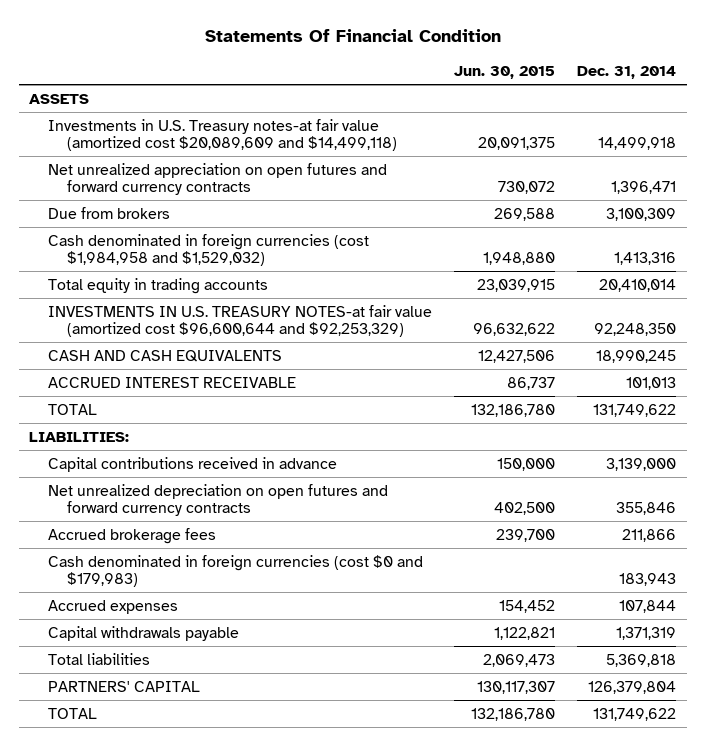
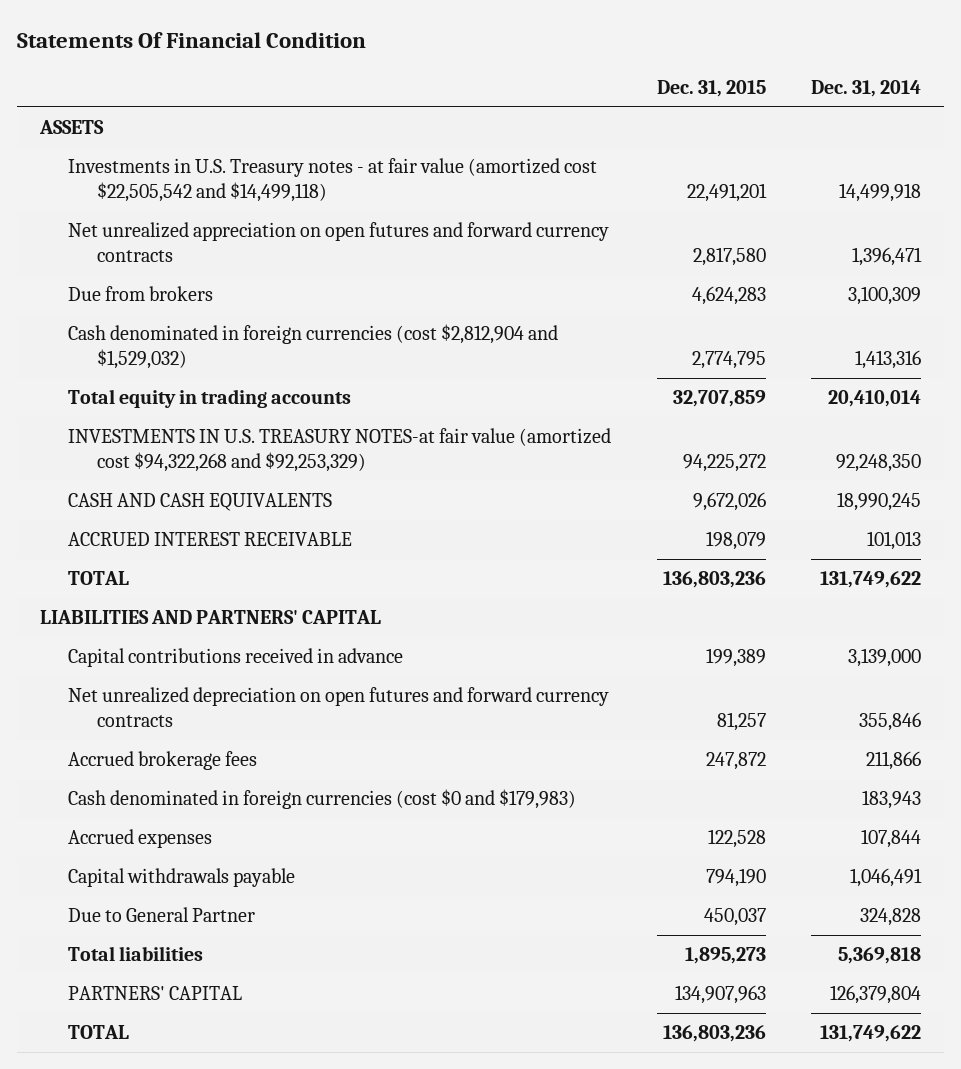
[454,66,556,80] Jun. 30, 2015 -> none
none -> [656,80,766,98] Dec. 31, 2015
[48,118,397,152] Investments in U.S. Treasury notes-at fair value (amortized cost $20,089,609 and $14,499,118) -> [68,158,598,203] Investments in U.S. Treasury notes - at fair value (amortized cost $22,505,542 and $14,499,118)
[48,233,370,267] Cash denominated in foreign currencies (cost $1,984,958 and $1,529,032) -> [68,324,559,370] Cash denominated in foreign currencies (cost $2,812,904 and $1,529,032)
[48,304,433,338] INVESTMENTS IN U.S. TREASURY NOTES-at fair value (amortized cost $96,600,644 and $92,253,329) -> [68,428,612,473] INVESTMENTS IN U.S. TREASURY NOTES-at fair value (amortized cost $94,322,268 and $92,253,329)
[29,431,130,442] LIABILITIES: -> [39,610,381,625] LIABILITIES AND PARTNERS' CAPITAL
[616,626,677,640] 1,371,319 -> [849,868,922,888] 1,046,491
none -> [68,907,256,923] Due to General Partner

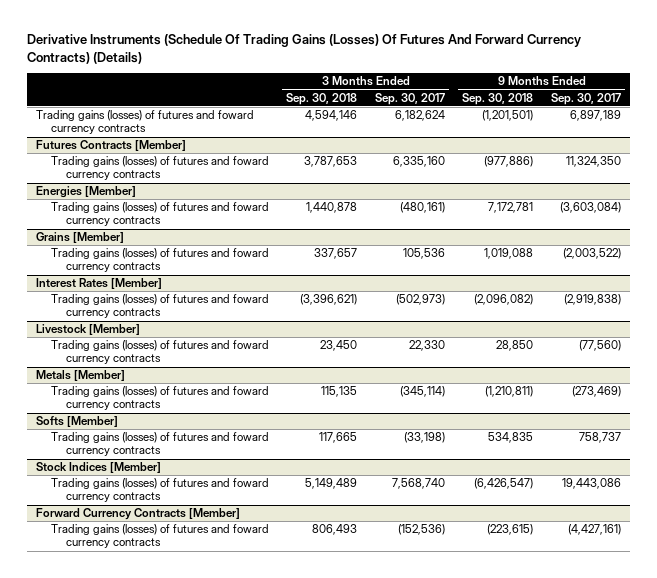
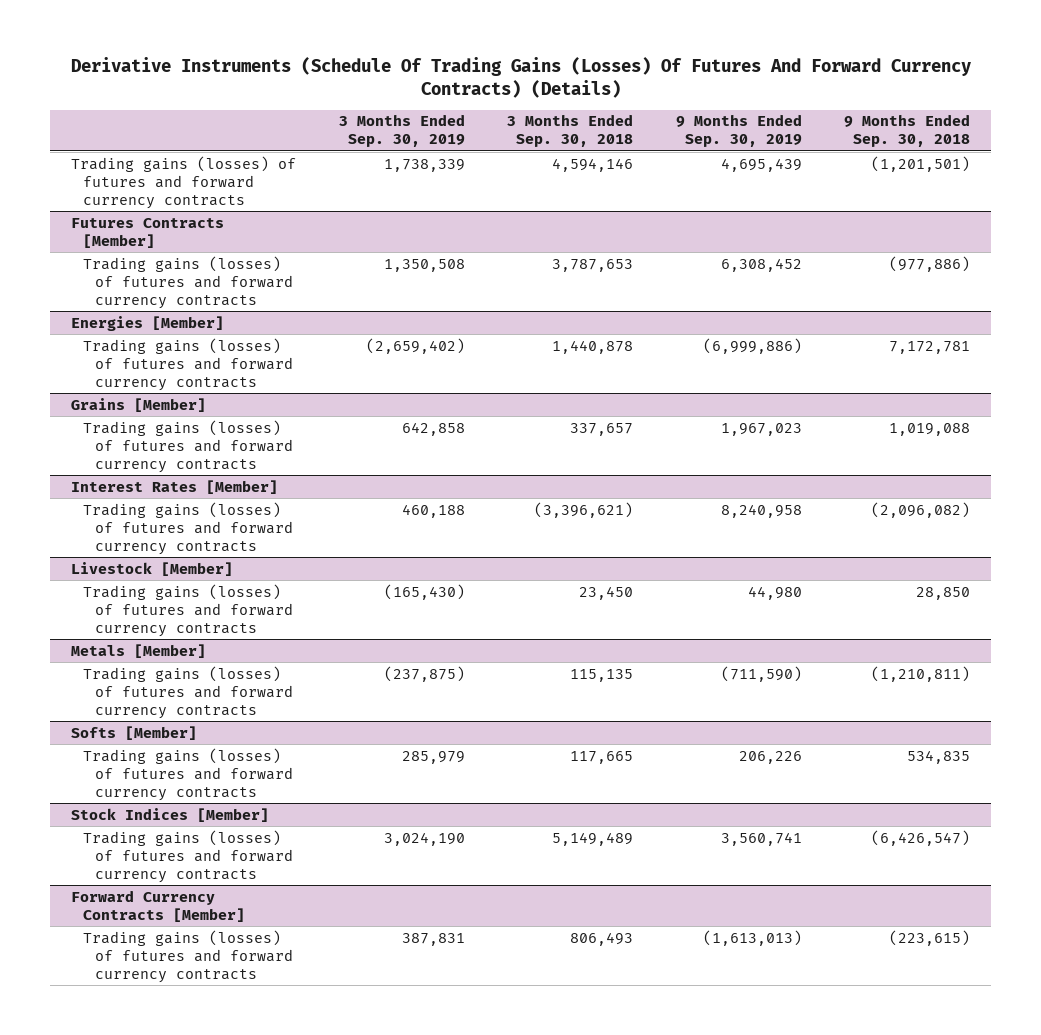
[374,92,445,105] Sep. 30, 2017 -> none
[550,92,621,105] Sep. 30, 2017 -> none
none -> [338,114,465,148] 3 Months Ended Sep. 30, 2019
none -> [675,114,802,148] 9 Months Ended Sep. 30, 2019
[35,110,254,135] Trading gains (losses) of futures and foward currency contracts -> [70,155,296,209] Trading gains (losses) of futures and forward currency contracts
[50,156,269,181] Trading gains (losses) of futures and foward currency contracts -> [82,255,293,309] Trading gains (losses) of futures and forward currency contracts
[50,202,269,227] Trading gains (losses) of futures and foward currency contracts -> [82,337,293,391] Trading gains (losses) of futures and forward currency contracts
[50,248,269,273] Trading gains (losses) of futures and foward currency contracts -> [82,419,293,473] Trading gains (losses) of futures and forward currency contracts
[50,294,269,319] Trading gains (losses) of futures and foward currency contracts -> [82,501,293,555] Trading gains (losses) of futures and forward currency contracts
[50,340,269,365] Trading gains (losses) of futures and foward currency contracts -> [82,583,293,637] Trading gains (losses) of futures and forward currency contracts
[50,386,269,411] Trading gains (losses) of futures and foward currency contracts -> [82,665,293,719] Trading gains (losses) of futures and forward currency contracts
[50,432,269,457] Trading gains (losses) of futures and foward currency contracts -> [82,747,293,801] Trading gains (losses) of futures and forward currency contracts
[50,478,269,503] Trading gains (losses) of futures and foward currency contracts -> [82,829,293,883] Trading gains (losses) of futures and forward currency contracts
[50,524,269,549] Trading gains (losses) of futures and foward currency contracts -> [82,929,293,983] Trading gains (losses) of futures and forward currency contracts

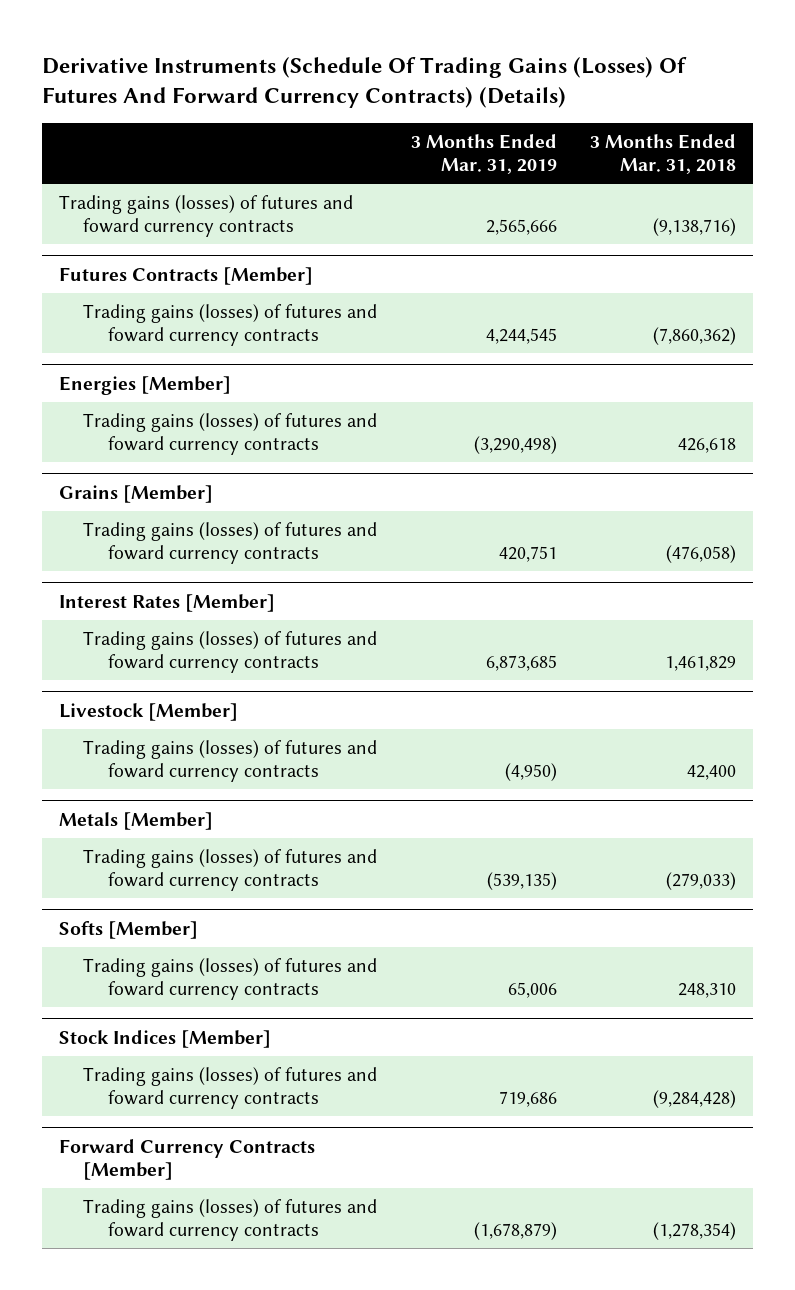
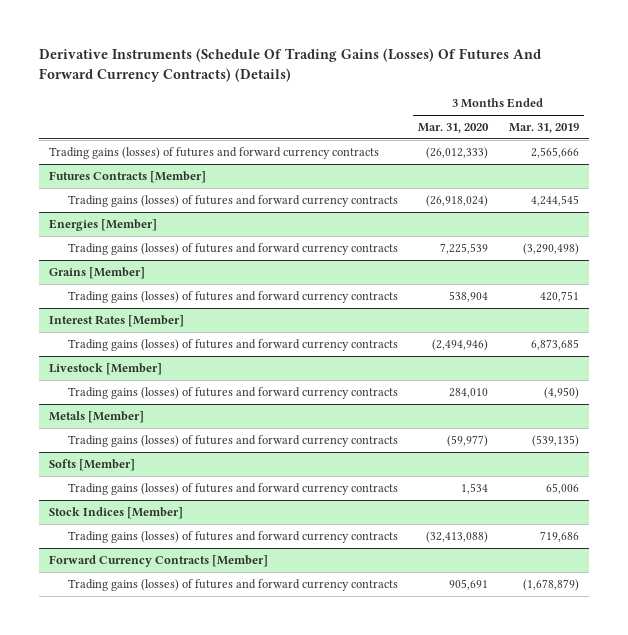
[590,133,737,175] 3 Months Ended Mar. 31, 2018 -> none
none -> [418,123,490,134] Mar. 31, 2020
[58,195,353,238] Trading gains (losses) of futures and foward currency contracts -> [49,147,380,160] Trading gains (losses) of futures and forward currency contracts
[83,304,378,347] Trading gains (losses) of futures and foward currency contracts -> [67,195,398,208] Trading gains (losses) of futures and forward currency contracts
[83,413,378,456] Trading gains (losses) of futures and foward currency contracts -> [67,243,398,256] Trading gains (losses) of futures and forward currency contracts
[83,522,378,565] Trading gains (losses) of futures and foward currency contracts -> [67,291,398,304] Trading gains (losses) of futures and forward currency contracts
[83,631,378,674] Trading gains (losses) of futures and foward currency contracts -> [67,339,398,352] Trading gains (losses) of futures and forward currency contracts
[83,740,378,783] Trading gains (losses) of futures and foward currency contracts -> [67,387,398,400] Trading gains (losses) of futures and forward currency contracts
[83,849,378,892] Trading gains (losses) of futures and foward currency contracts -> [67,435,398,448] Trading gains (losses) of futures and forward currency contracts
[83,958,378,1001] Trading gains (losses) of futures and foward currency contracts -> [67,483,398,496] Trading gains (losses) of futures and forward currency contracts
[83,1067,378,1110] Trading gains (losses) of futures and foward currency contracts -> [67,531,398,544] Trading gains (losses) of futures and forward currency contracts
[83,1199,378,1242] Trading gains (losses) of futures and foward currency contracts -> [67,579,398,592] Trading gains (losses) of futures and forward currency contracts

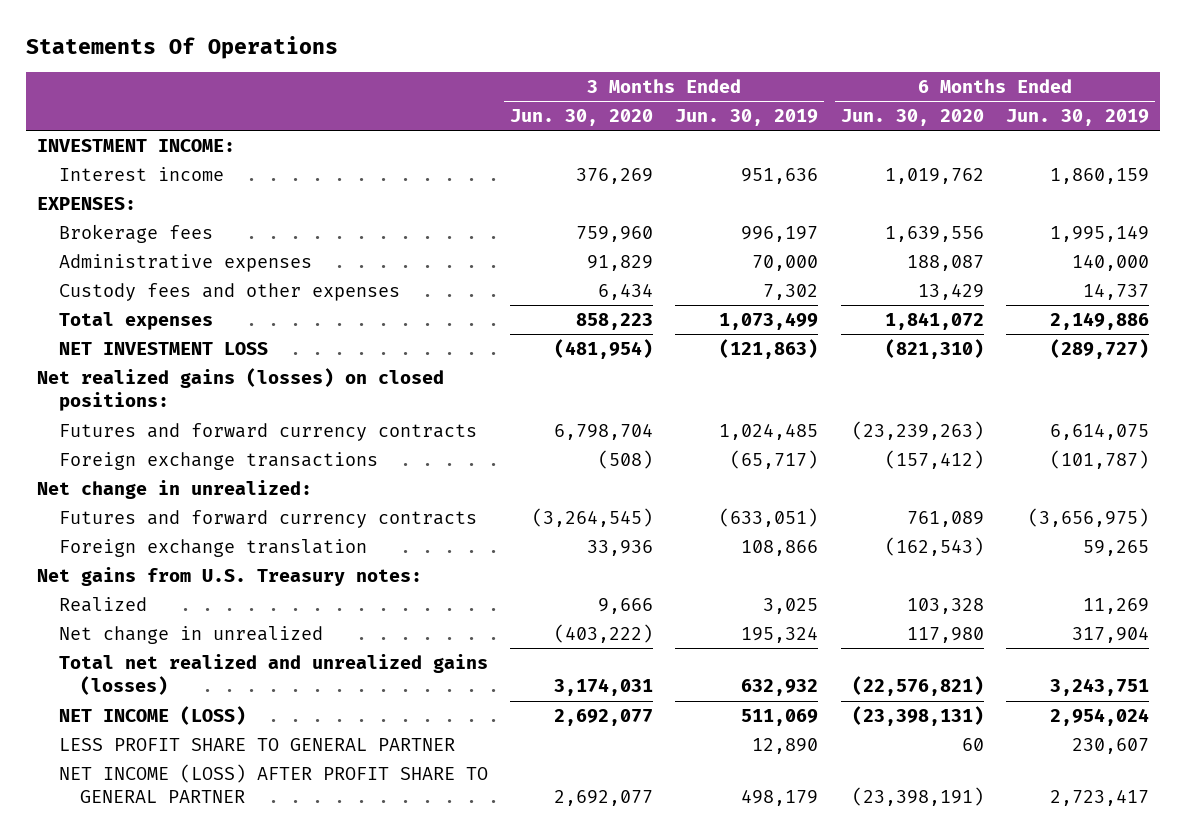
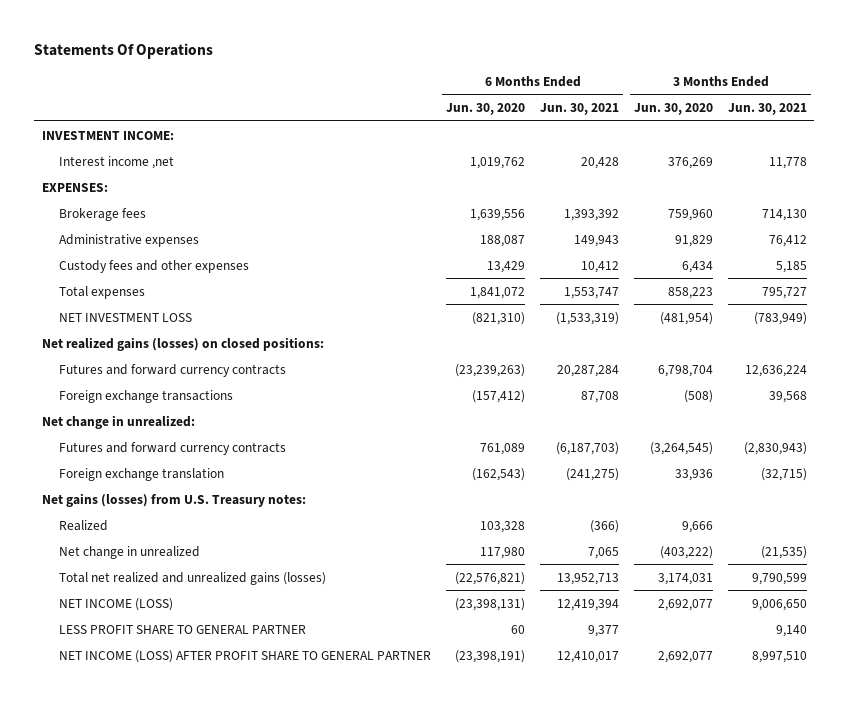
[675,109,819,127] Jun. 30, 2019 -> none
[1005,109,1149,127] Jun. 30, 2019 -> none
none -> [540,103,620,116] Jun. 30, 2021
none -> [727,103,807,116] Jun. 30, 2021
[58,166,224,181] Interest income -> [59,155,175,169] Interest income ,net
[36,566,422,586] Net gains from U.S. Treasury notes: -> [41,492,306,507] Net gains (losses) from U.S. Treasury notes:

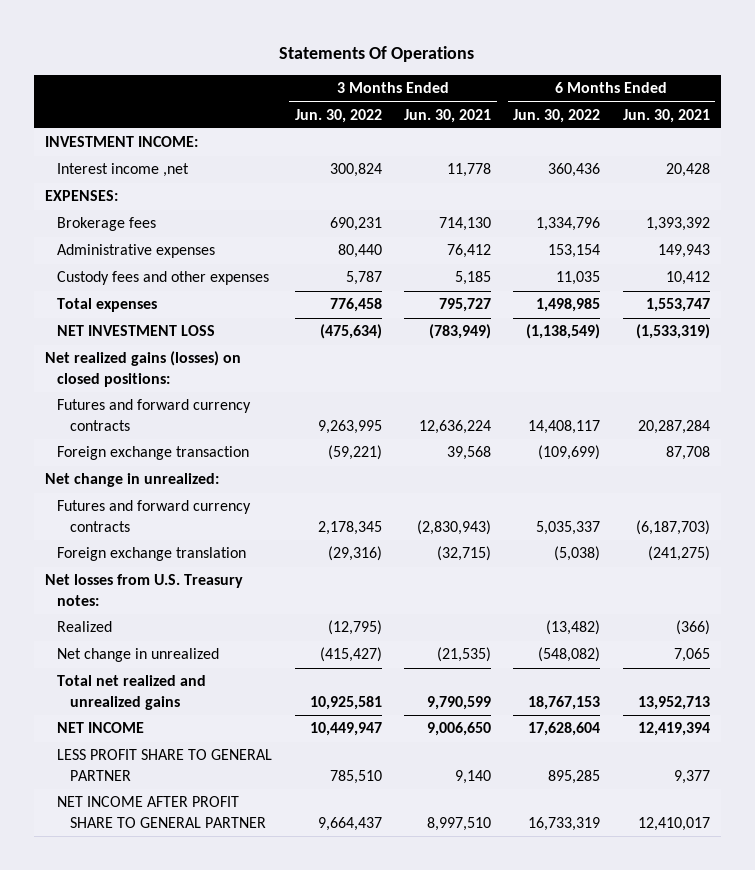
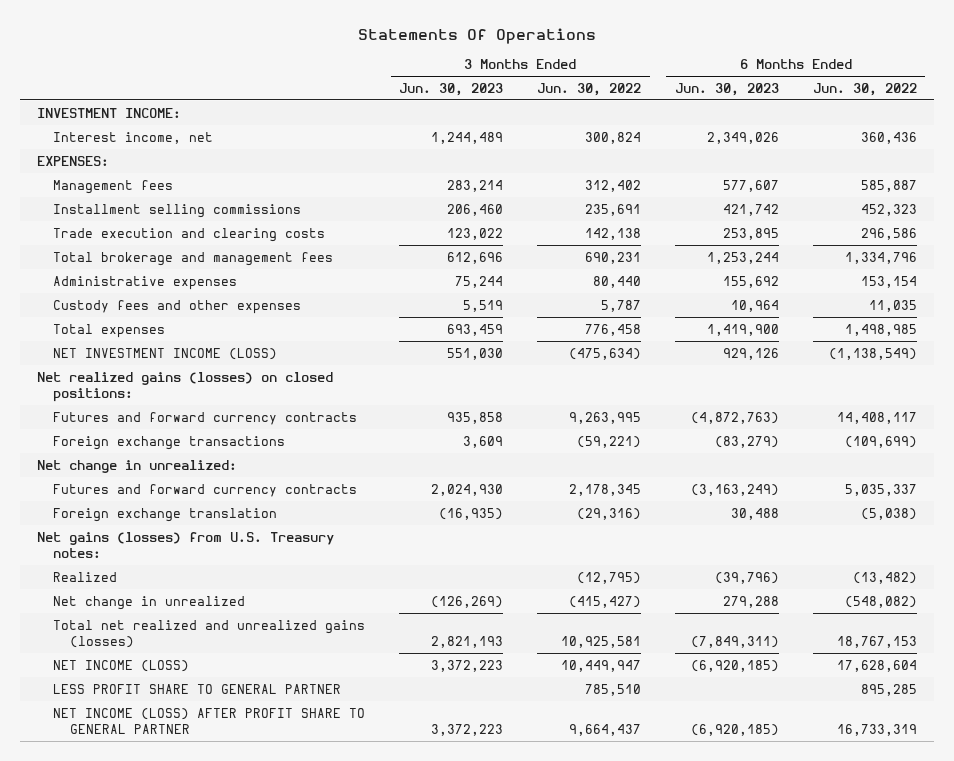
[404,108,492,123] Jun. 30, 2021 -> none
[622,108,710,123] Jun. 30, 2021 -> none
none -> [399,82,504,96] Jun. 30, 2023
none -> [674,82,779,96] Jun. 30, 2023
[57,163,190,178] Interest income ,net -> [53,131,214,144] Interest income, net
none -> [53,179,174,194] Management fees
none -> [53,203,302,218] Installment selling commissions
none -> [53,227,326,242] Trade execution and clearing costs
[57,217,157,232] Brokerage fees -> [53,251,334,266] Total brokerage and management fees
[57,325,216,337] NET INVESTMENT LOSS -> [53,347,278,360] NET INVESTMENT INCOME (LOSS)
[57,446,250,461] Foreign exchange transaction -> [53,435,286,450] Foreign exchange transactions
[45,574,244,606] Net losses from U.S. Treasury notes: -> [37,531,335,558] Net gains (losses) from U.S. Treasury notes:
[57,675,207,710] Total net realized and unrealized gains -> [53,619,366,648] Total net realized and unrealized gains (losses)
[57,722,145,734] NET INCOME -> [53,659,190,672] NET INCOME (LOSS)
[57,796,266,828] NET INCOME AFTER PROFIT SHARE TO GENERAL PARTNER -> [53,707,366,734] NET INCOME (LOSS) AFTER PROFIT SHARE TO GENERAL PARTNER

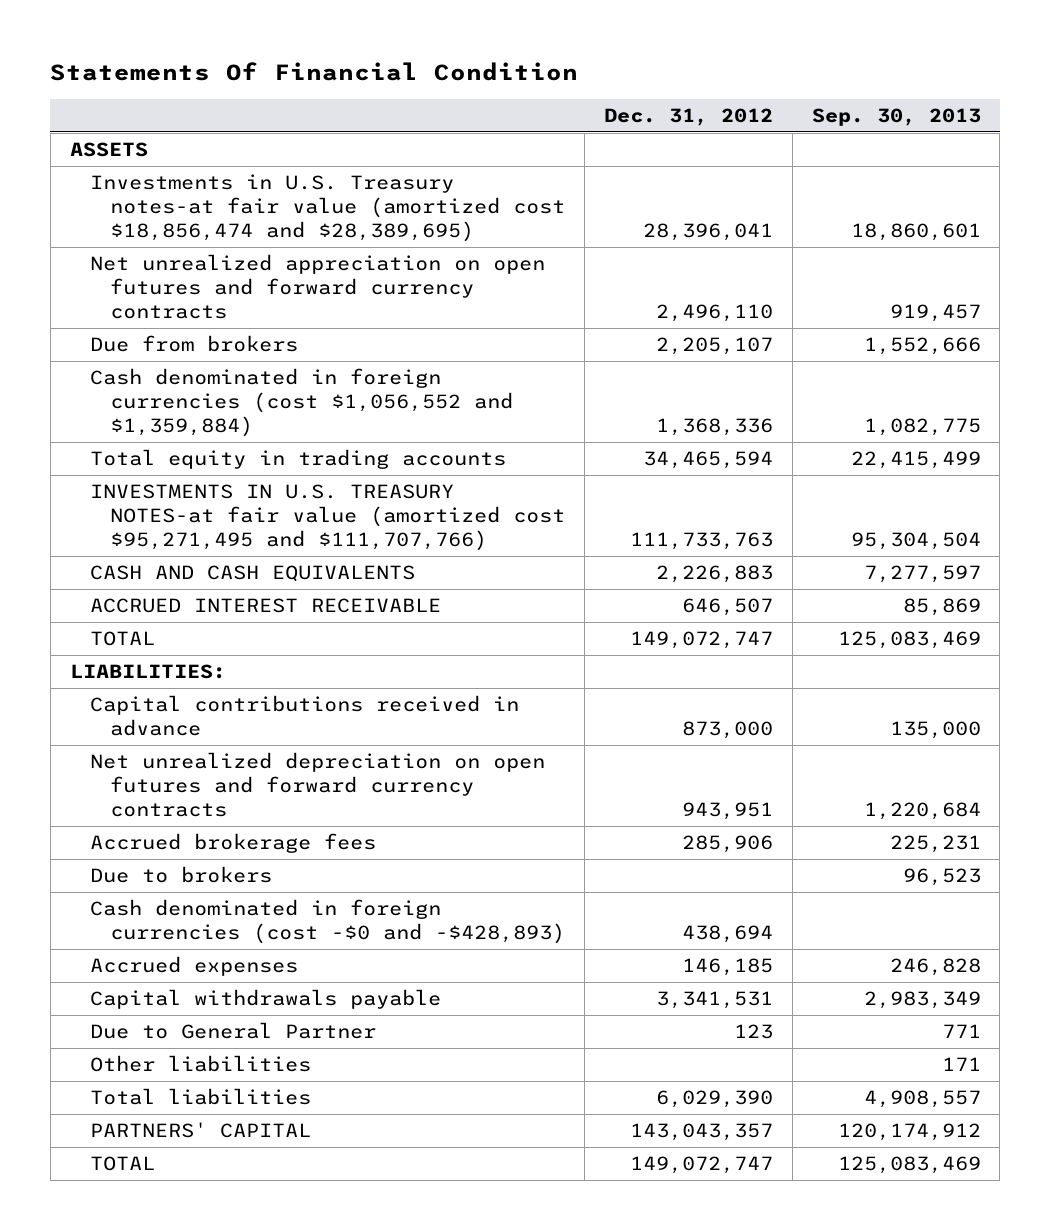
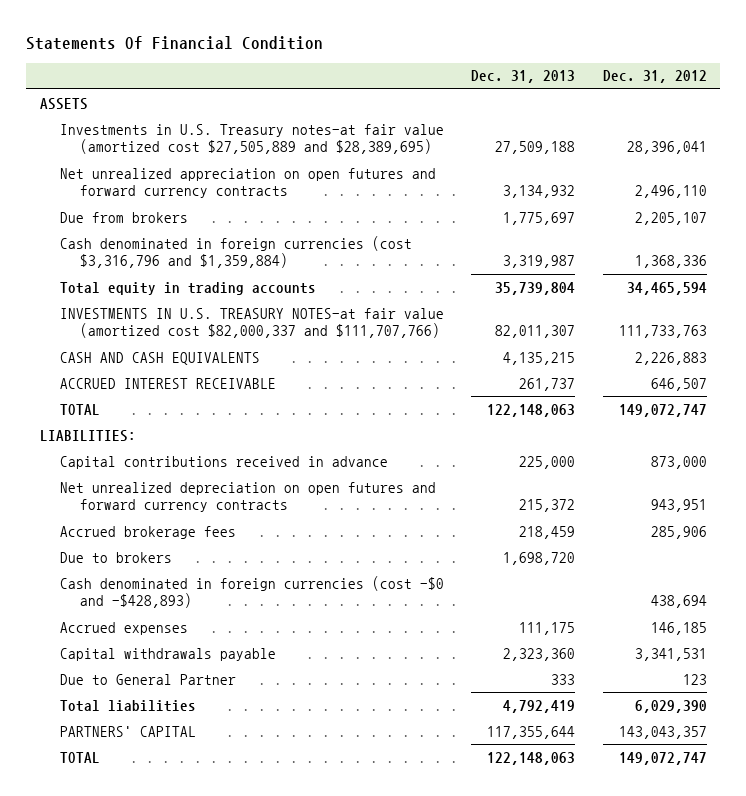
[811,107,981,126] Sep. 30, 2013 -> none
none -> [471,70,576,84] Dec. 31, 2013
[89,174,566,243] Investments in U.S. Treasury notes-at fair value (amortized cost $18,856,474 and $28,389,695) -> [59,123,444,155] Investments in U.S. Treasury notes-at fair value (amortized cost $27,505,889 and $28,389,695)
[89,368,514,438] Cash denominated in foreign currencies (cost $1,056,552 and $1,359,884) -> [59,235,412,269] Cash denominated in foreign currencies (cost $3,316,796 and $1,359,884)
[89,484,566,552] INVESTMENTS IN U.S. TREASURY NOTES-at fair value (amortized cost $95,271,495 and $111,707,766) -> [59,307,444,339] INVESTMENTS IN U.S. TREASURY NOTES-at fair value (amortized cost $82,000,337 and $111,707,766)
[89,1055,311,1073] Other liabilities -> none

